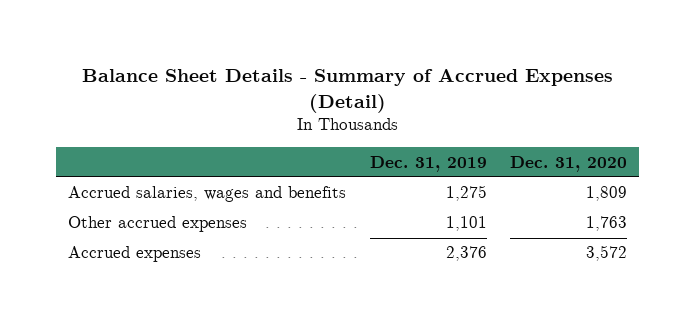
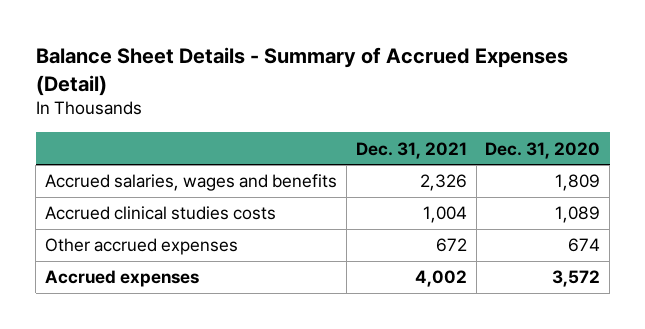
[369,155,487,172] Dec. 31, 2019 -> none
none -> [355,141,467,159] Dec. 31, 2021
none -> [44,206,276,221] Accrued clinical studies costs
[585,216,627,232] 1,763 -> [568,238,601,253] 674

